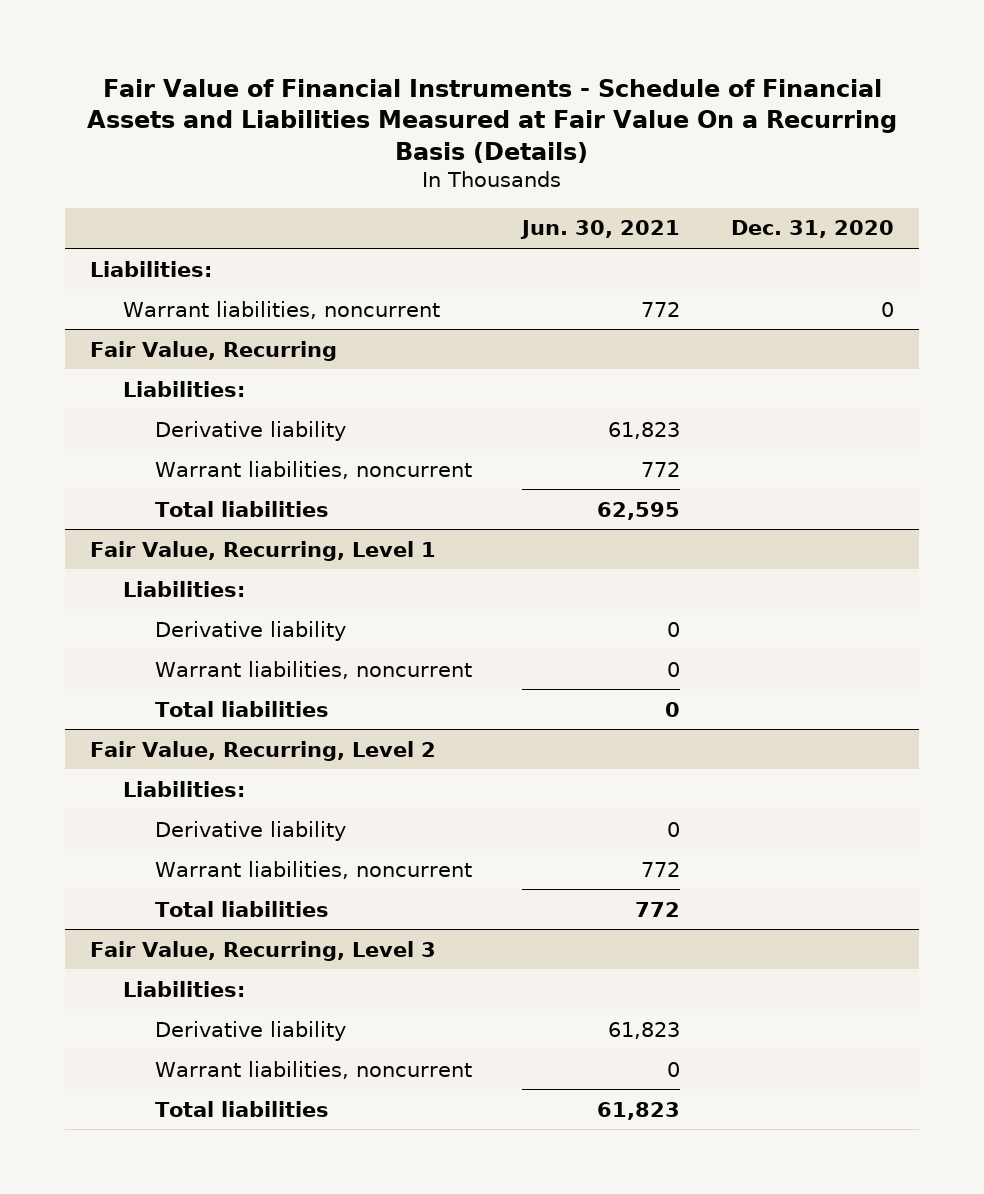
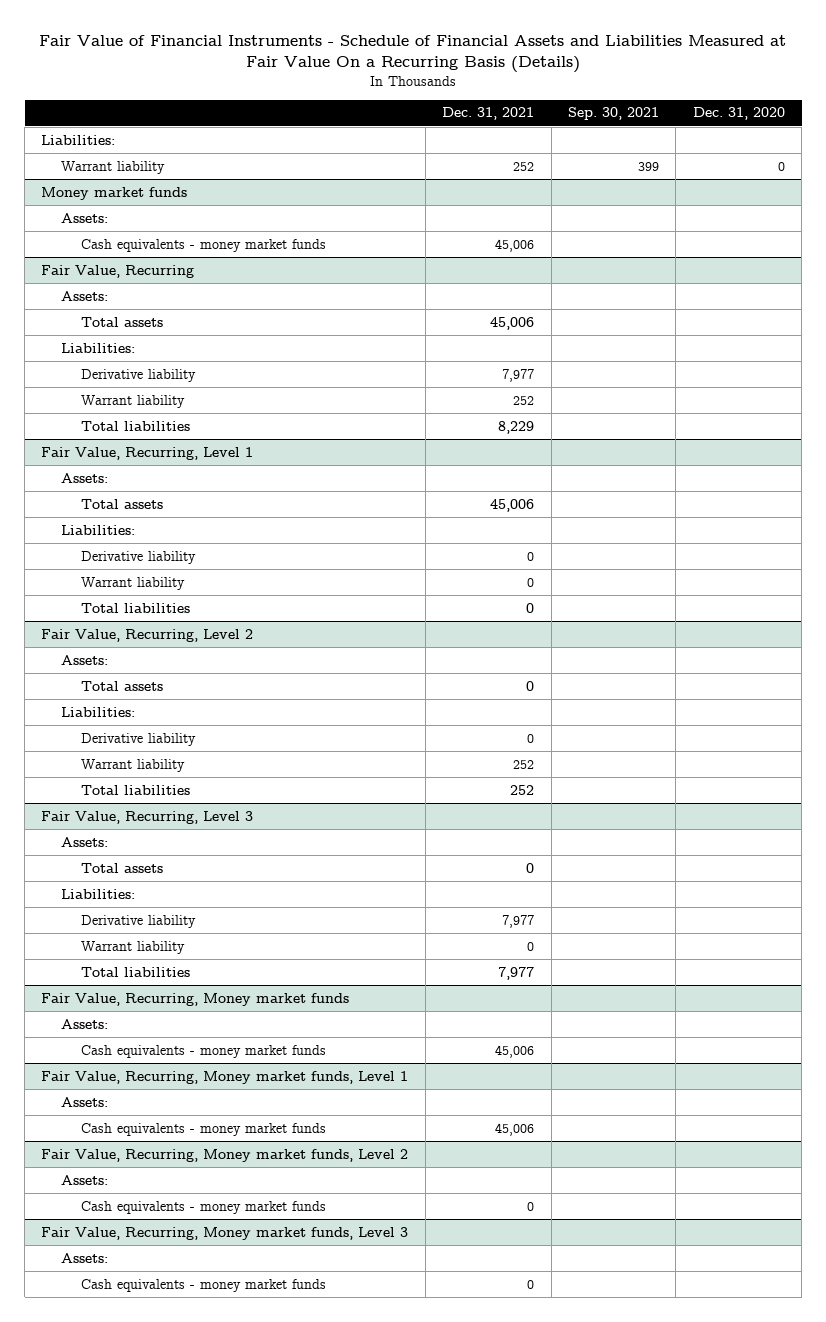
[520,220,681,240] Jun. 30, 2021 -> none
none -> [442,107,535,121] Dec. 31, 2021
none -> [568,107,660,121] Sep. 30, 2021
[122,300,440,319] Warrant liabilities, noncurrent -> [61,160,166,174] Warrant liability
none -> [41,186,188,200] Money market funds
none -> [61,212,109,223] Assets:
none -> [80,238,326,252] Cash equivalents - money market funds
none -> [61,290,109,301] Assets:
none -> [80,316,163,327] Total assets
[155,460,473,479] Warrant liabilities, noncurrent -> [80,394,185,408] Warrant liability
none -> [61,472,109,483] Assets:
none -> [80,498,163,509] Total assets
[155,660,473,679] Warrant liabilities, noncurrent -> [80,576,185,590] Warrant liability
none -> [61,654,109,665] Assets:
none -> [80,680,163,691] Total assets
[155,860,473,879] Warrant liabilities, noncurrent -> [80,758,185,772] Warrant liability
none -> [61,836,109,847] Assets:
none -> [80,862,163,873] Total assets
[155,1060,473,1079] Warrant liabilities, noncurrent -> [80,940,185,954] Warrant liability
none -> [41,992,350,1006] Fair Value, Recurring, Money market funds
none -> [61,1018,109,1029] Assets:
none -> [80,1044,326,1058] Cash equivalents - money market funds
none -> [41,1070,409,1084] Fair Value, Recurring, Money market funds, Level 1
none -> [61,1096,109,1107] Assets:
none -> [80,1122,326,1136] Cash equivalents - money market funds
none -> [41,1148,409,1162] Fair Value, Recurring, Money market funds, Level 2
none -> [61,1174,109,1185] Assets:
none -> [80,1200,326,1214] Cash equivalents - money market funds
none -> [41,1226,409,1240] Fair Value, Recurring, Money market funds, Level 3
none -> [61,1252,109,1263] Assets:
none -> [80,1278,326,1292] Cash equivalents - money market funds

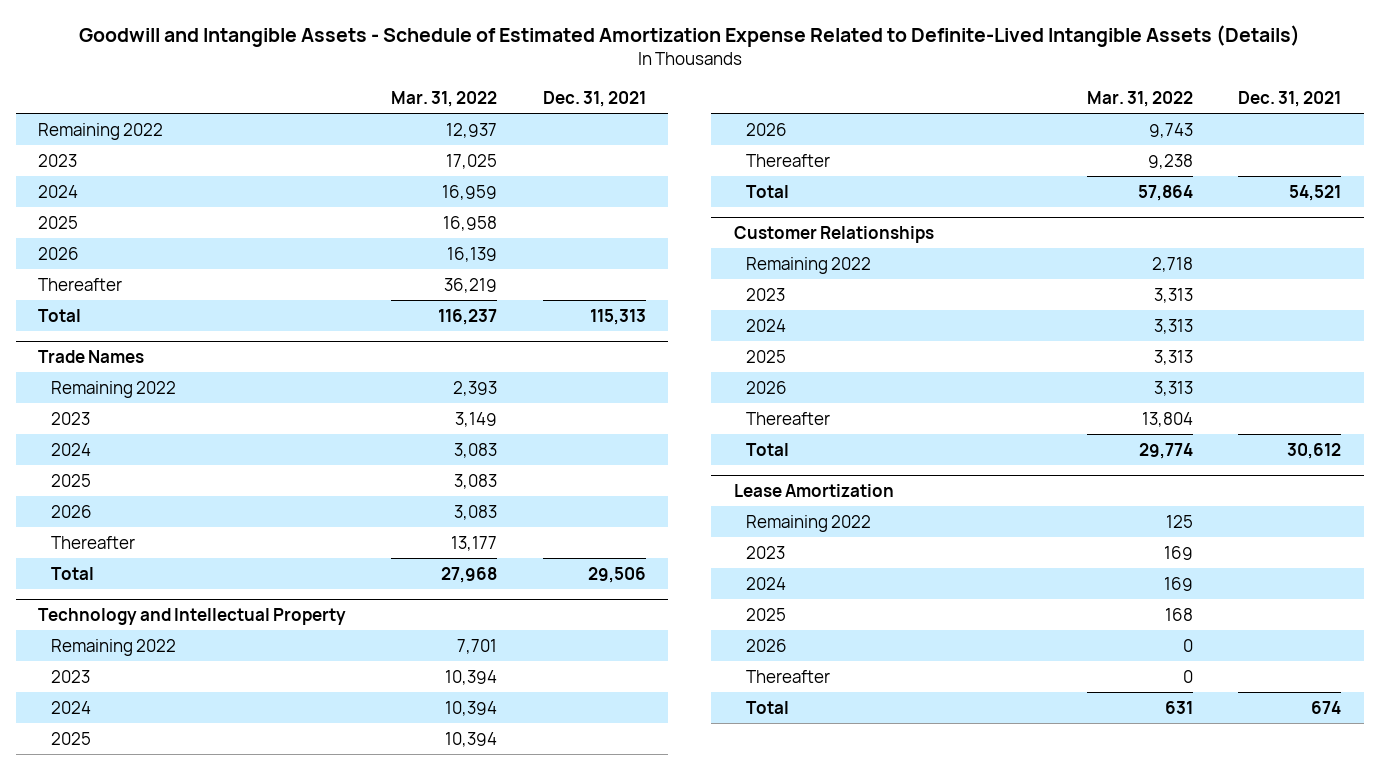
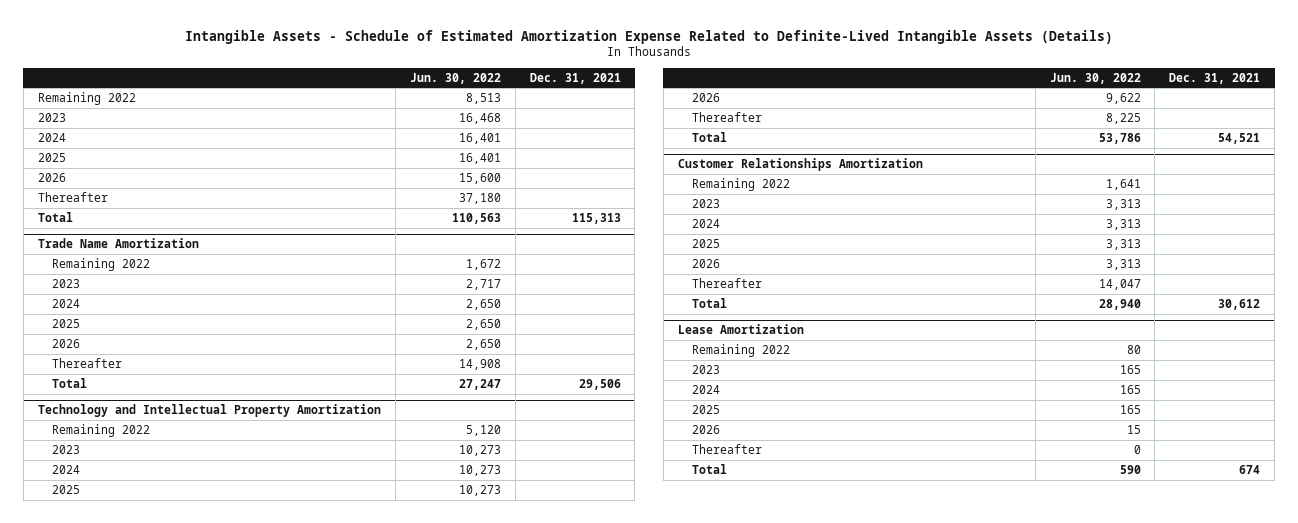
[78,24,1300,47] Goodwill and Intangible Assets - Schedule of Estimated Amortization Expense Related to Definite-Lived Intangible Assets (Details) -> [185,30,1114,45] Intangible Assets - Schedule of Estimated Amortization Expense Related to Definite-Lived Intangible Assets (Details)
[391,90,498,107] Mar. 31, 2022 -> none
none -> [409,72,501,84] Jun. 30, 2022
[38,349,145,363] Trade Names -> [37,238,199,249] Trade Name Amortization
[38,607,347,625] Technology and Intellectual Property -> [37,404,381,418] Technology and Intellectual Property Amortization
[733,225,934,243] Customer Relationships -> [677,158,923,172] Customer Relationships Amortization

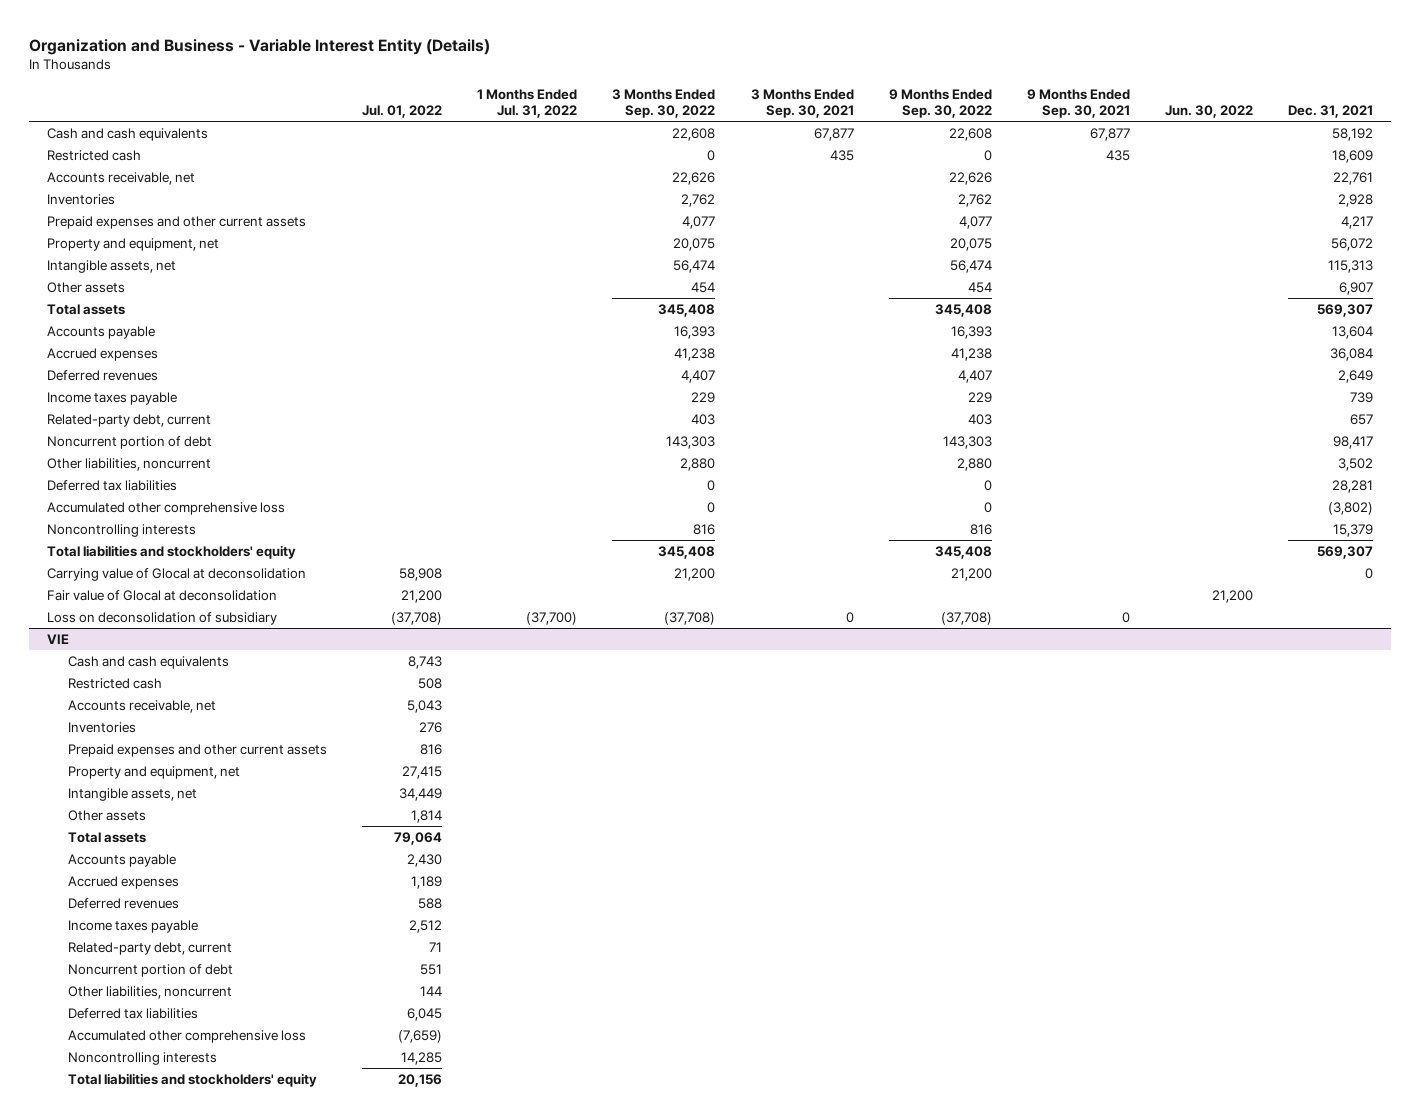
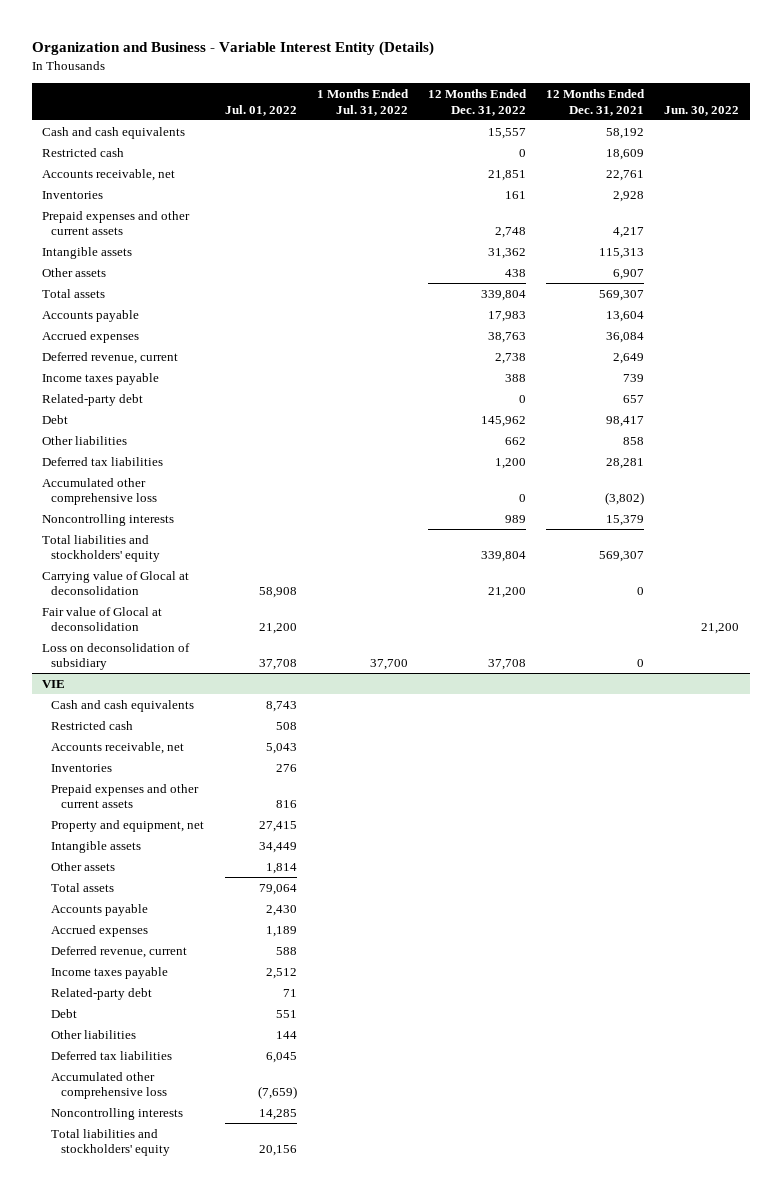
[612,88,716,119] 3 Months Ended Sep. 30, 2022 -> none
[750,88,854,119] 3 Months Ended Sep. 30, 2021 -> none
[888,88,992,119] 9 Months Ended Sep. 30, 2022 -> none
[1026,88,1130,119] 9 Months Ended Sep. 30, 2021 -> none
[1288,105,1374,119] Dec. 31, 2021 -> none
none -> [428,88,528,116] 12 Months Ended Dec. 31, 2022
none -> [546,88,646,116] 12 Months Ended Dec. 31, 2021
[46,237,219,251] Property and equipment, net -> none
[46,259,176,273] Intangible assets, net -> [42,246,133,259] Intangible assets
[46,369,158,381] Deferred revenues -> [42,351,179,364] Deferred revenue, current
[46,413,211,427] Related-party debt, current -> [42,393,144,406] Related-party debt
[46,435,212,449] Noncurrent portion of debt -> [42,414,69,424] Debt
[46,457,211,471] Other liabilities, noncurrent -> [42,435,128,445] Other liabilities
[391,611,443,625] (37,708) -> [258,659,297,671] 37,708
[526,611,578,625] (37,700) -> [369,659,408,671] 37,700
[68,787,198,801] Intangible assets, net -> [51,840,142,853] Intangible assets
[68,897,180,909] Deferred revenues -> [51,945,188,958] Deferred revenue, current
[68,941,233,955] Related-party debt, current -> [51,987,153,1000] Related-party debt
[68,963,234,977] Noncurrent portion of debt -> [51,1008,78,1018] Debt
[68,985,233,999] Other liabilities, noncurrent -> [51,1029,137,1039] Other liabilities

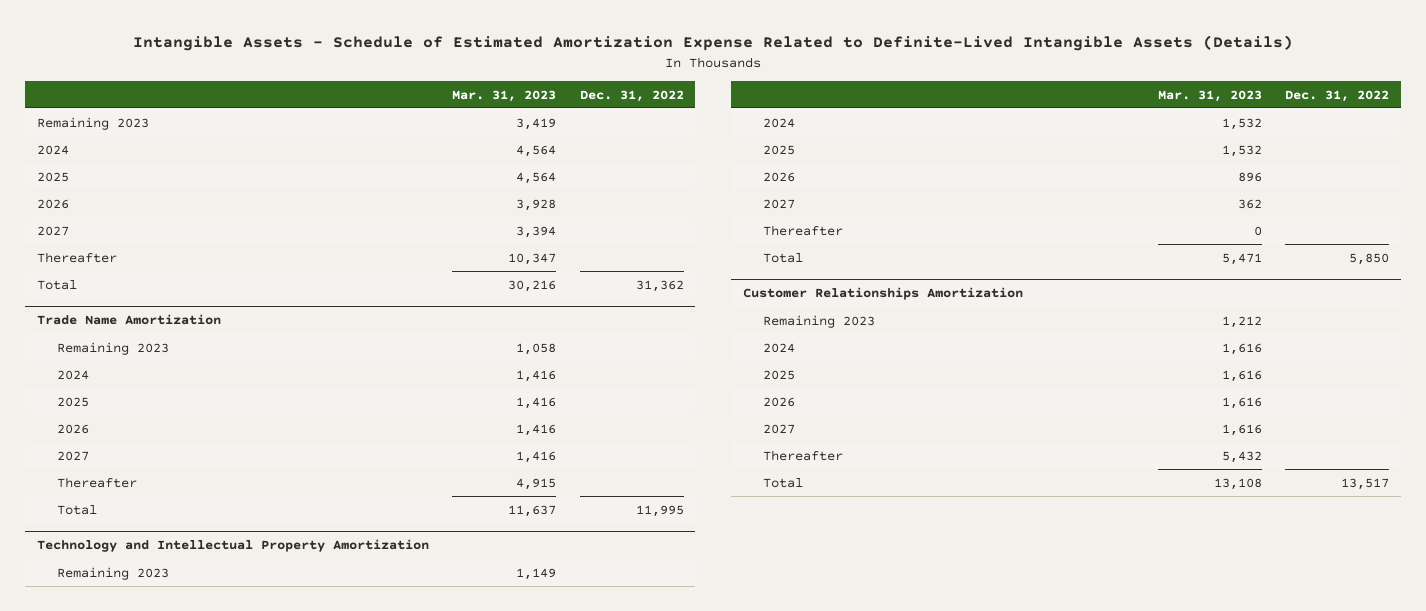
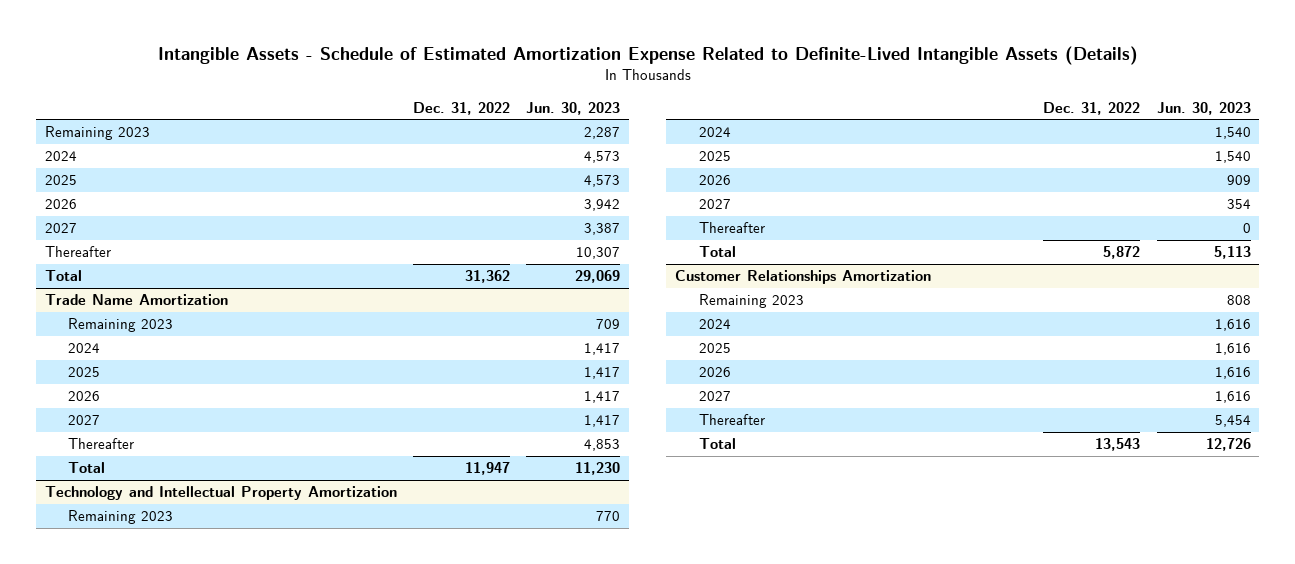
[452,89,557,102] Mar. 31, 2023 -> none
none -> [526,101,621,115] Jun. 30, 2023
[635,504,684,517] 11,995 -> [465,462,511,476] 11,947
[1349,252,1390,265] 5,850 -> [1103,246,1141,260] 5,872
[1341,477,1390,490] 13,517 -> [1095,438,1141,452] 13,543

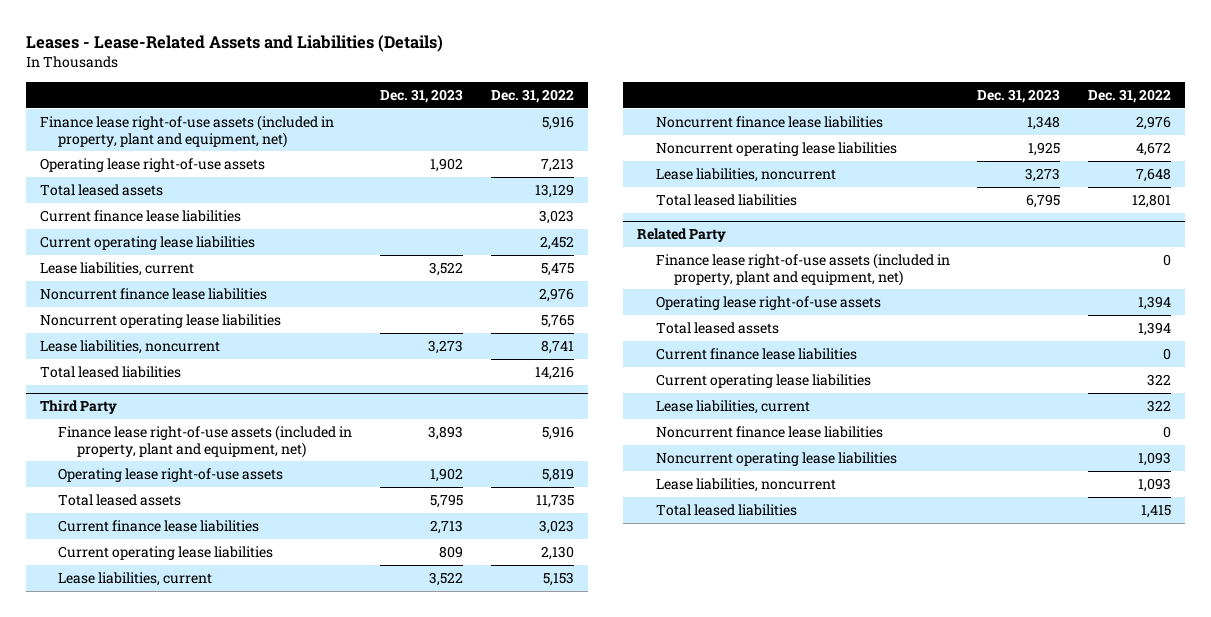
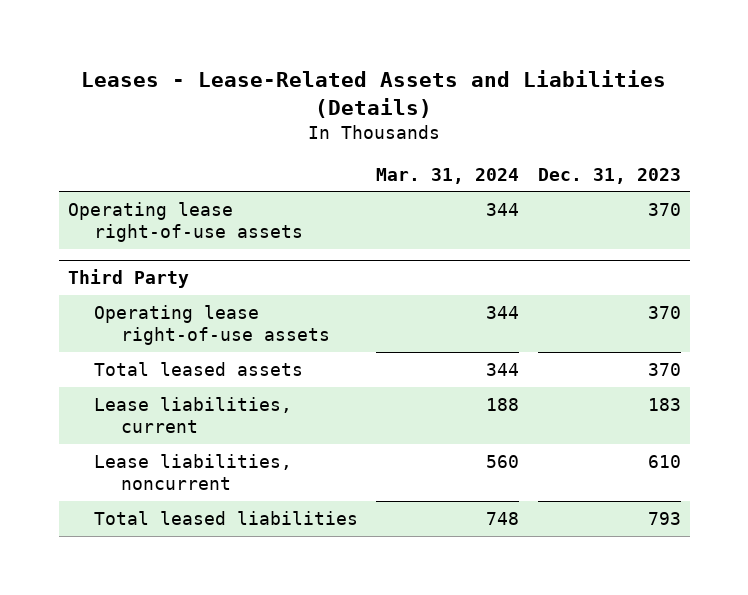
[490,88,574,103] Dec. 31, 2022 -> none
none -> [376,167,520,184] Mar. 31, 2024
[39,115,334,148] Finance lease right-of-use assets (included in property, plant and equipment, net) -> none
[39,184,163,197] Total leased assets -> none
[39,210,241,223] Current finance lease liabilities -> none
[39,236,255,251] Current operating lease liabilities -> none
[39,262,194,277] Lease liabilities, current -> none
[39,288,267,301] Noncurrent finance lease liabilities -> none
[39,314,281,329] Noncurrent operating lease liabilities -> none
[39,340,220,355] Lease liabilities, noncurrent -> none
[39,366,181,379] Total leased liabilities -> none
[430,158,464,173] 1,902 -> [647,202,681,216] 370
[58,425,353,458] Finance lease right-of-use assets (included in property, plant and equipment, net) -> none
[58,520,260,533] Current finance lease liabilities -> none
[58,572,213,587] Lease liabilities, current -> none
[655,116,883,129] Noncurrent finance lease liabilities -> none
[655,168,836,183] Lease liabilities, noncurrent -> none
[637,228,727,243] Related Party -> none
[655,253,950,286] Finance lease right-of-use assets (included in property, plant and equipment, net) -> none
[655,296,881,311] Operating lease right-of-use assets -> none
[655,322,779,335] Total leased assets -> none
[655,348,857,361] Current finance lease liabilities -> none
[655,374,871,389] Current operating lease liabilities -> none
[655,400,810,415] Lease liabilities, current -> none
[655,426,883,439] Noncurrent finance lease liabilities -> none
[655,452,897,467] Noncurrent operating lease liabilities -> none
[655,478,836,493] Lease liabilities, noncurrent -> none
[655,504,797,517] Total leased liabilities -> none
[430,468,464,483] 1,902 -> [647,305,681,319] 370
[430,494,464,509] 5,795 -> [647,362,681,376] 370
[58,546,274,561] Current operating lease liabilities -> [94,396,293,434] Lease liabilities, current
[439,546,464,559] 809 -> [647,397,681,411] 183
[655,142,897,157] Noncurrent operating lease liabilities -> [94,453,293,491] Lease liabilities, noncurrent
[1028,142,1061,157] 1,925 -> [647,454,681,468] 610
[1026,194,1061,209] 6,795 -> [647,511,681,525] 793

